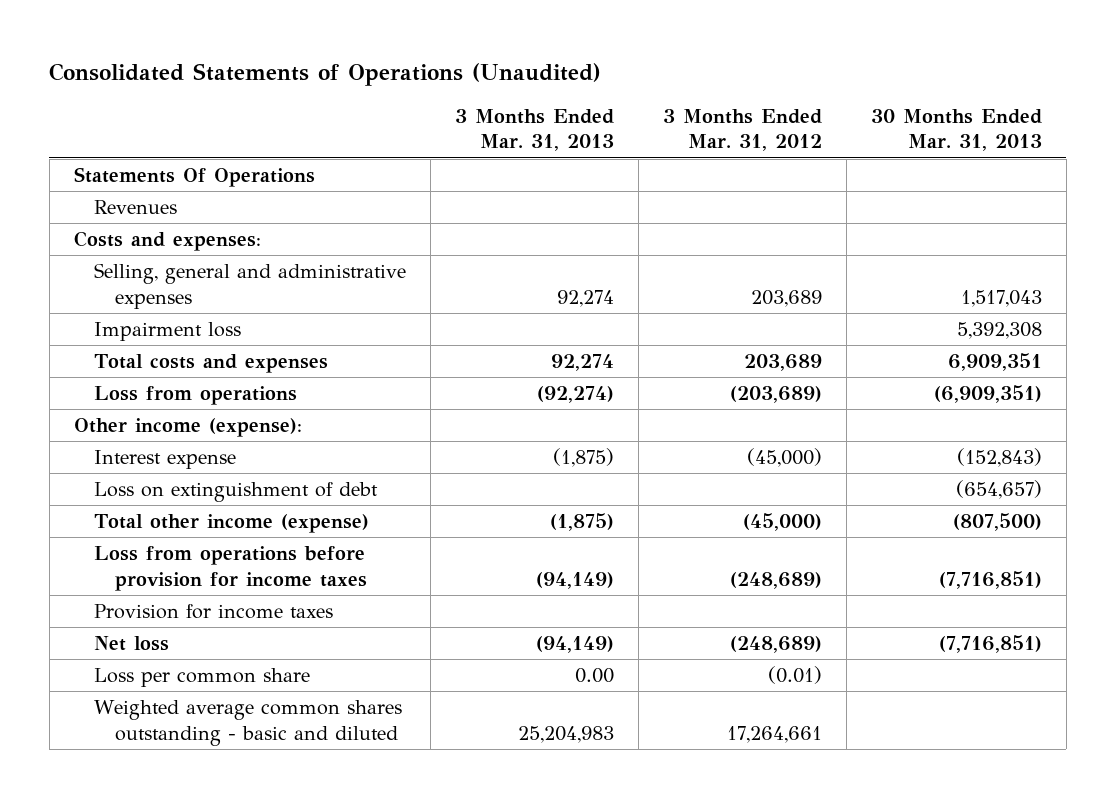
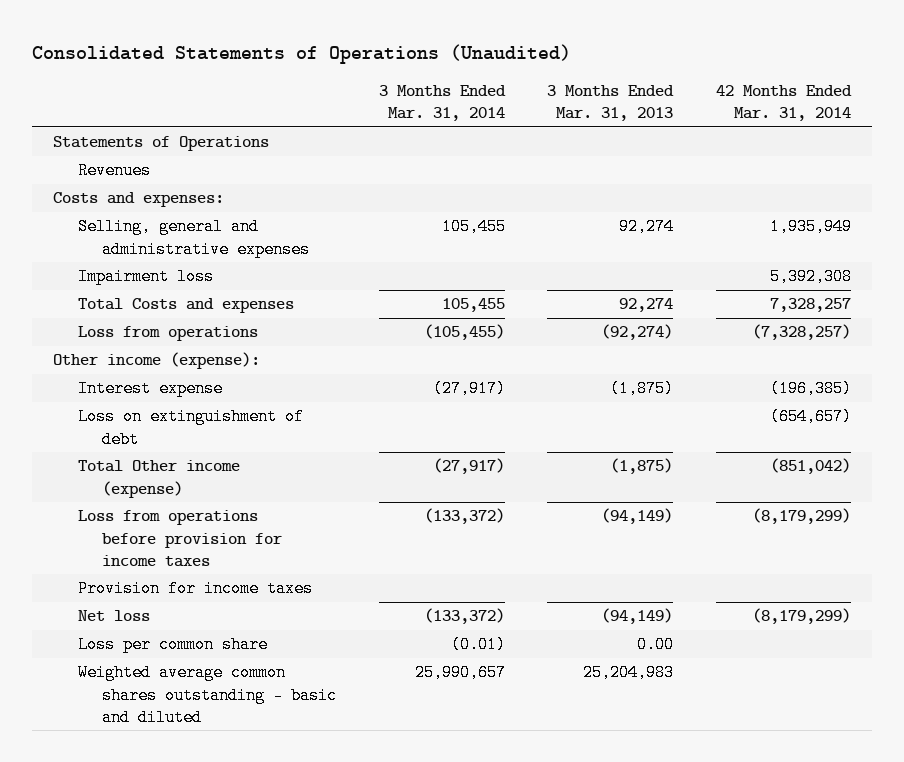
[662,108,822,152] 3 Months Ended Mar. 31, 2012 -> none
[870,108,1042,152] 30 Months Ended Mar. 31, 2013 -> none
none -> [378,85,506,122] 3 Months Ended Mar. 31, 2014
none -> [716,85,853,122] 42 Months Ended Mar. 31, 2014
[73,166,315,187] Statements Of Operations -> [52,136,269,152] Statements of Operations
[94,353,329,373] Total costs and expenses -> [77,298,294,314] Total Costs and expenses
[94,513,370,533] Total other income (expense) -> [77,460,240,498] Total Other income (expense)

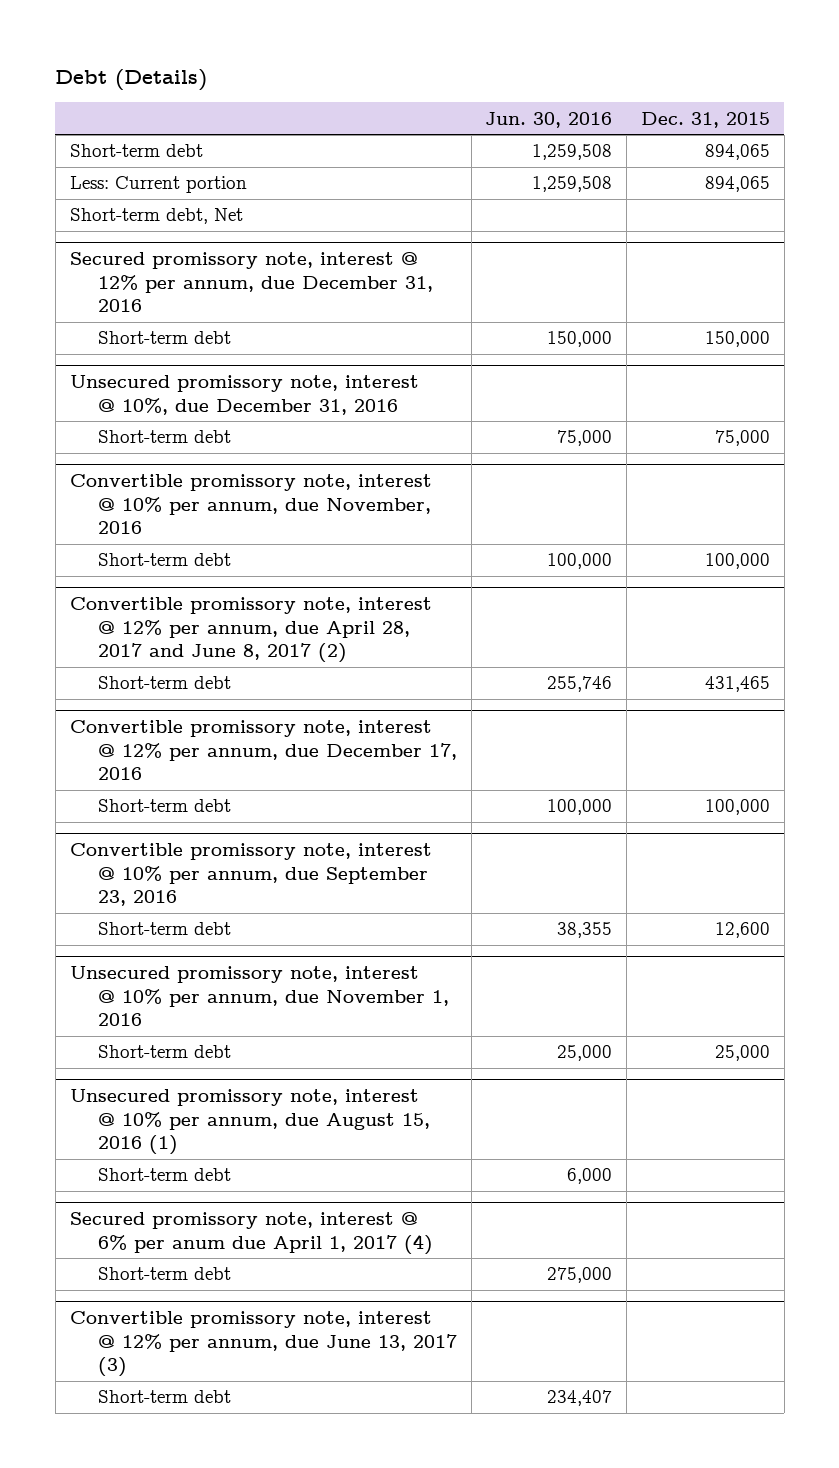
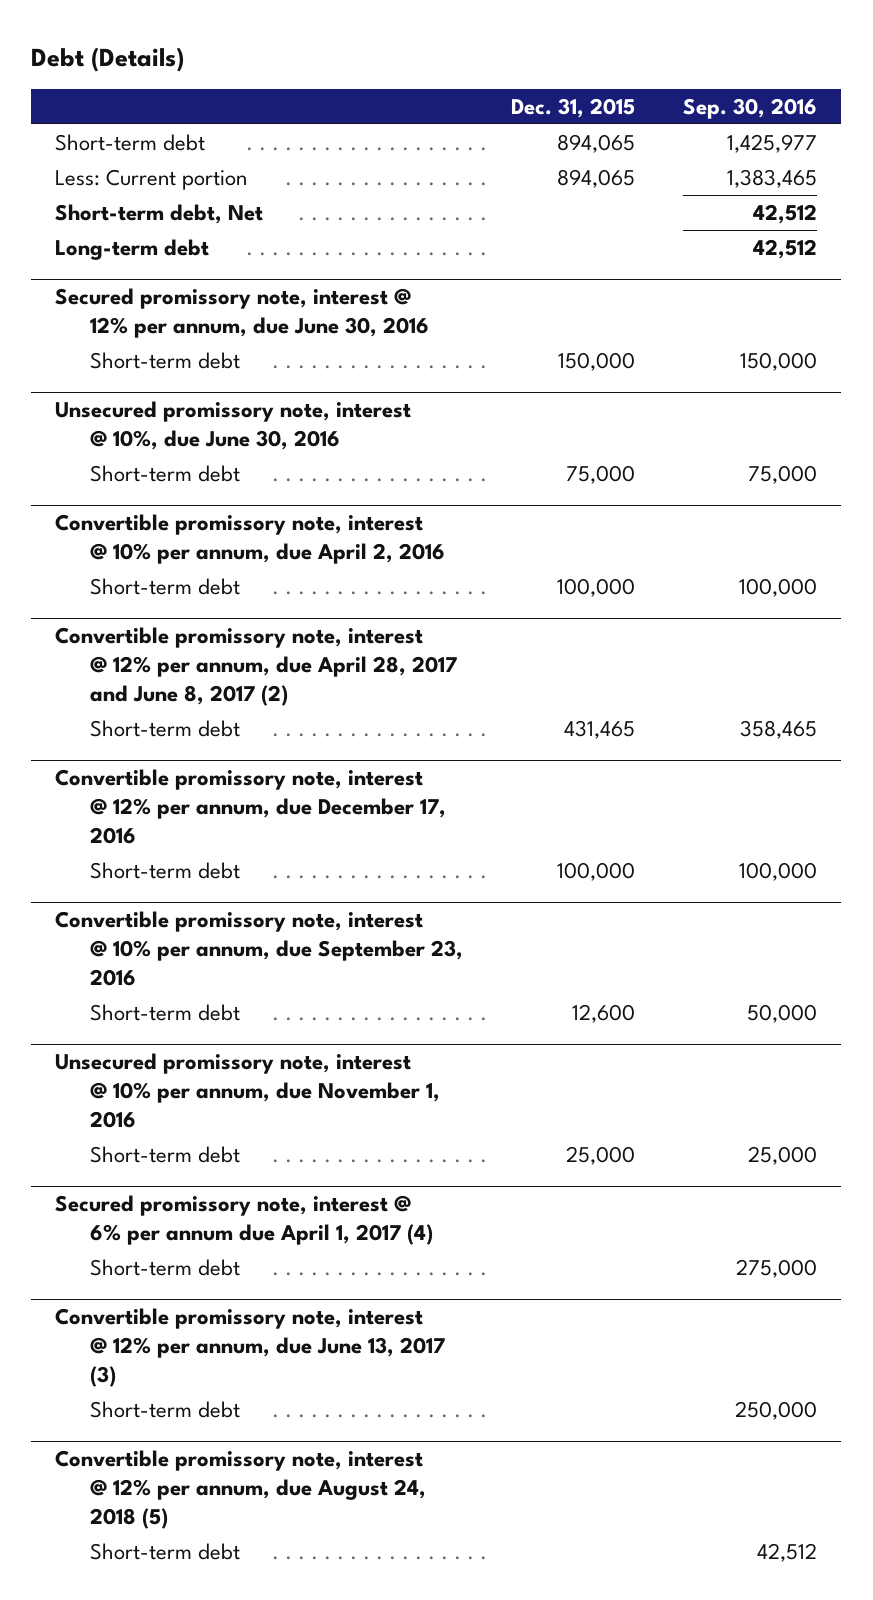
[485,111,613,128] Jun. 30, 2016 -> none
none -> [683,97,818,119] Sep. 30, 2016
none -> [55,238,210,260] Long-term debt
[69,252,433,313] Secured promissory note, interest @ 12% per annum, due December 31, 2016 -> [55,288,430,339] Secured promissory note, interest @ 12% per annum, due June 30, 2016
[69,375,419,415] Unsecured promissory note, interest @ 10%, due December 31, 2016 -> [55,401,412,451] Unsecured promissory note, interest @ 10%, due June 30, 2016
[69,474,432,535] Convertible promissory note, interest @ 10% per annum, due November, 2016 -> [55,514,446,565] Convertible promissory note, interest @ 10% per annum, due April 2, 2016
[69,1089,430,1156] Unsecured promissory note, interest @ 10% per annum, due August 15, 2016 (1) -> none
[97,1168,231,1182] Short-term debt -> none
[69,1212,433,1255] Secured promissory note, interest @ 6% per anum due April 1, 2017 (4) -> [55,1195,434,1246] Secured promissory note, interest @ 6% per annum due April 1, 2017 (4)
none -> [55,1450,427,1530] Convertible promissory note, interest @ 12% per annum, due August 24, 2018 (5)
none -> [90,1542,241,1560] Short-term debt

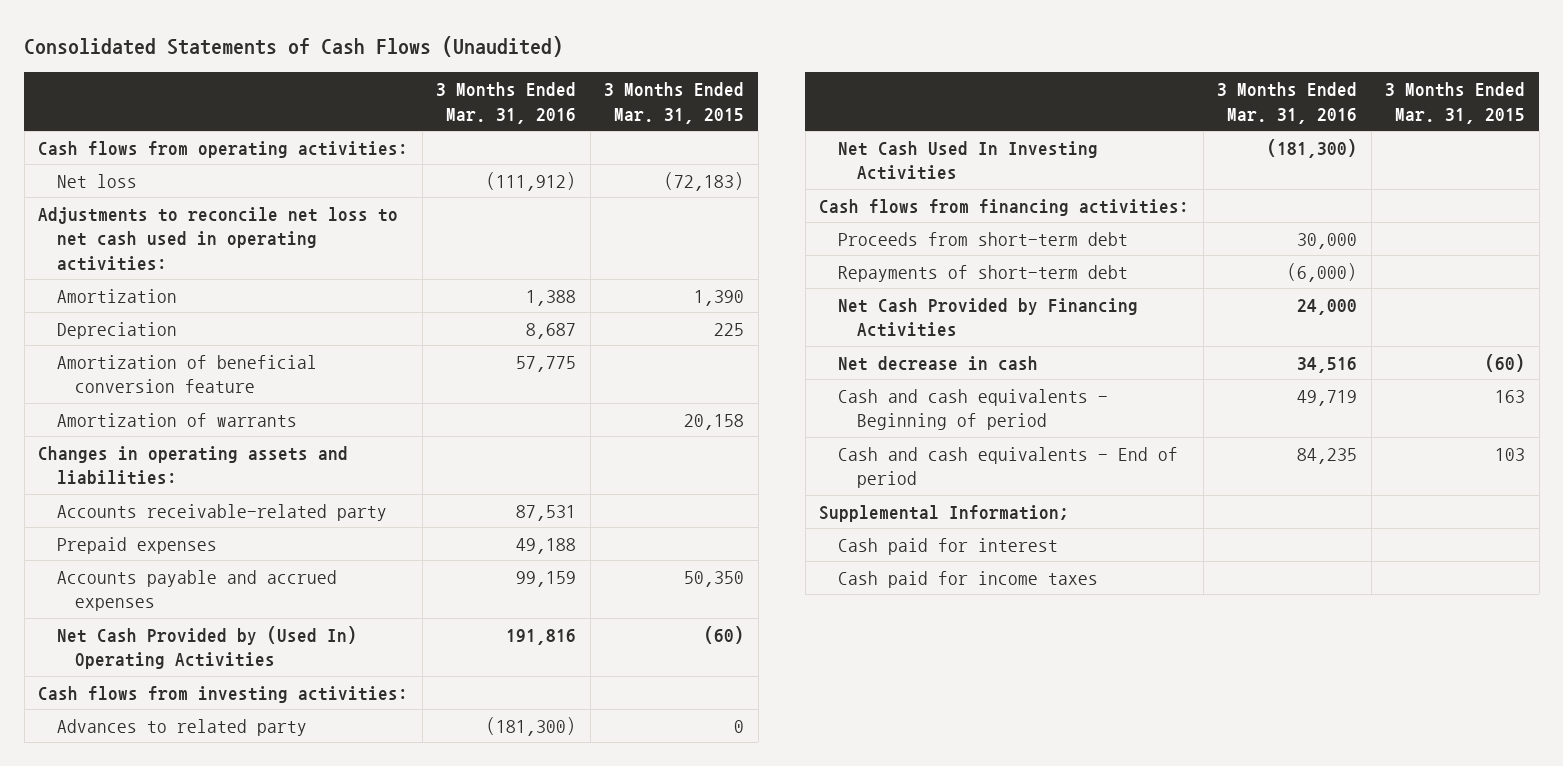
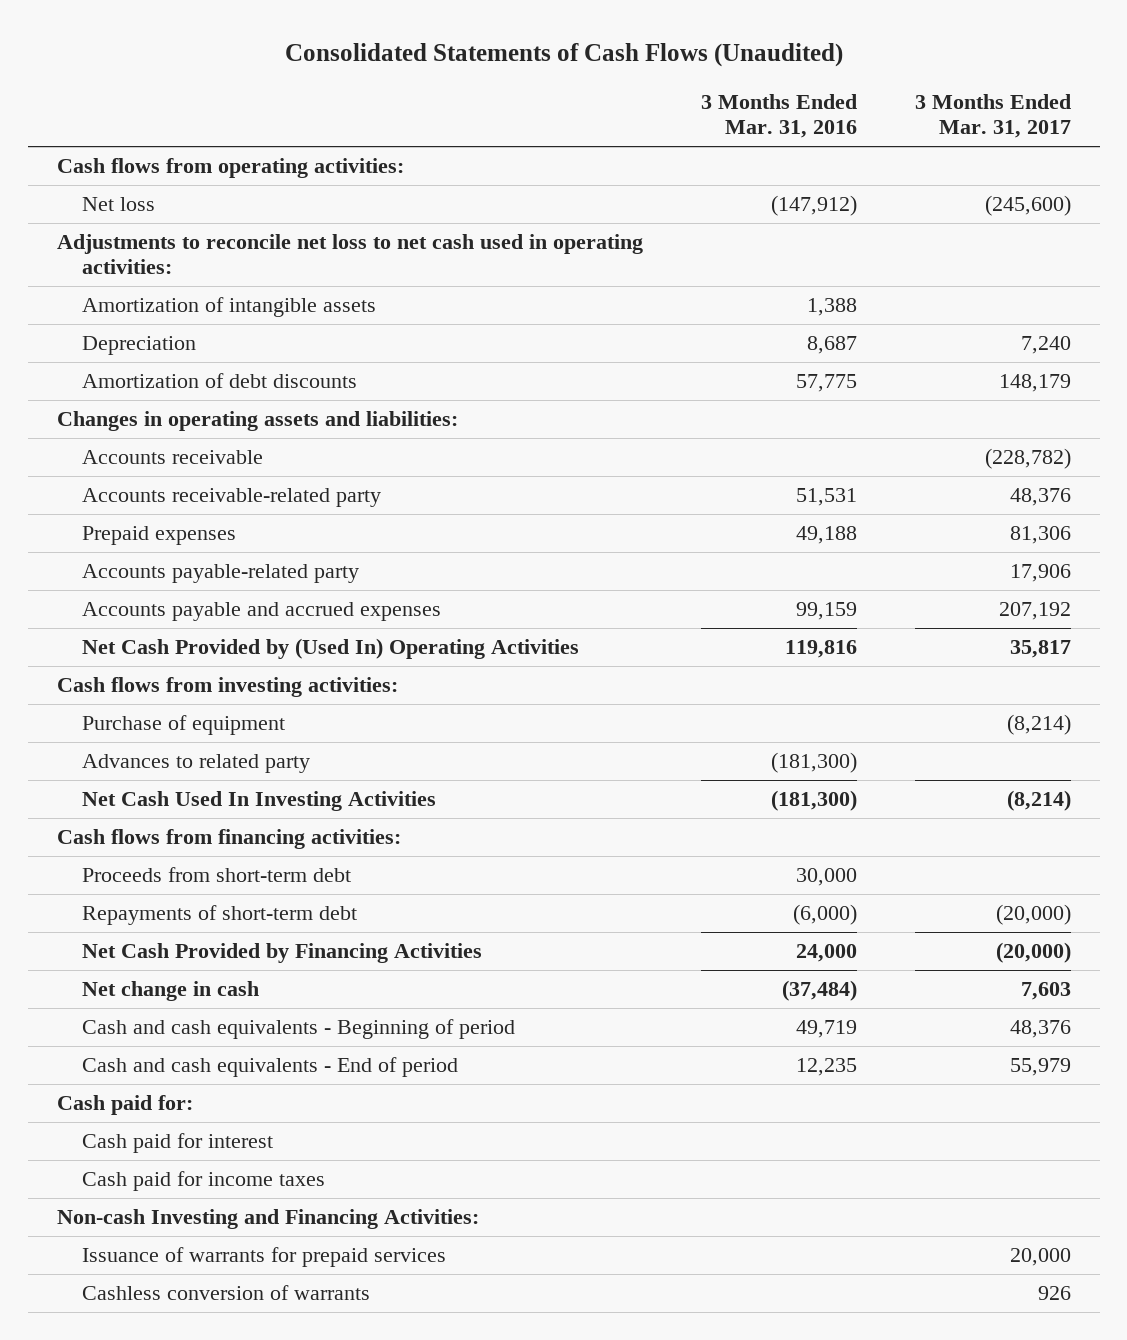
[604,82,745,124] 3 Months Ended Mar. 31, 2015 -> none
none -> [914,94,1071,139] 3 Months Ended Mar. 31, 2017
[486,171,577,191] (111,912) -> [770,195,857,217] (147,912)
[56,288,177,303] Amortization -> [81,297,376,318] Amortization of intangible assets
[56,412,297,427] Amortization of warrants -> none
[56,354,317,394] Amortization of beneficial conversion feature -> [81,373,357,389] Amortization of debt discounts
none -> [81,450,263,465] Accounts receivable
[516,504,577,521] 87,531 -> [795,488,857,507] 51,531
none -> [81,564,359,584] Accounts payable-related party
[506,628,577,645] 191,816 -> [784,640,857,659] 119,816
none -> [81,715,285,736] Purchase of equipment
[838,355,1039,371] Net decrease in cash -> [81,981,259,1002] Net change in cash
[1297,356,1358,373] 34,516 -> [781,980,857,1002] (37,484)
[819,504,1070,522] Supplemental Information; -> none
[1297,447,1358,464] 84,235 -> [795,1058,857,1077] 12,235
none -> [56,1095,193,1116] Cash paid for:
none -> [56,1209,479,1230] Non-cash Investing and Financing Activities:
none -> [81,1247,446,1268] Issuance of warrants for prepaid services
none -> [81,1285,370,1301] Cashless conversion of warrants

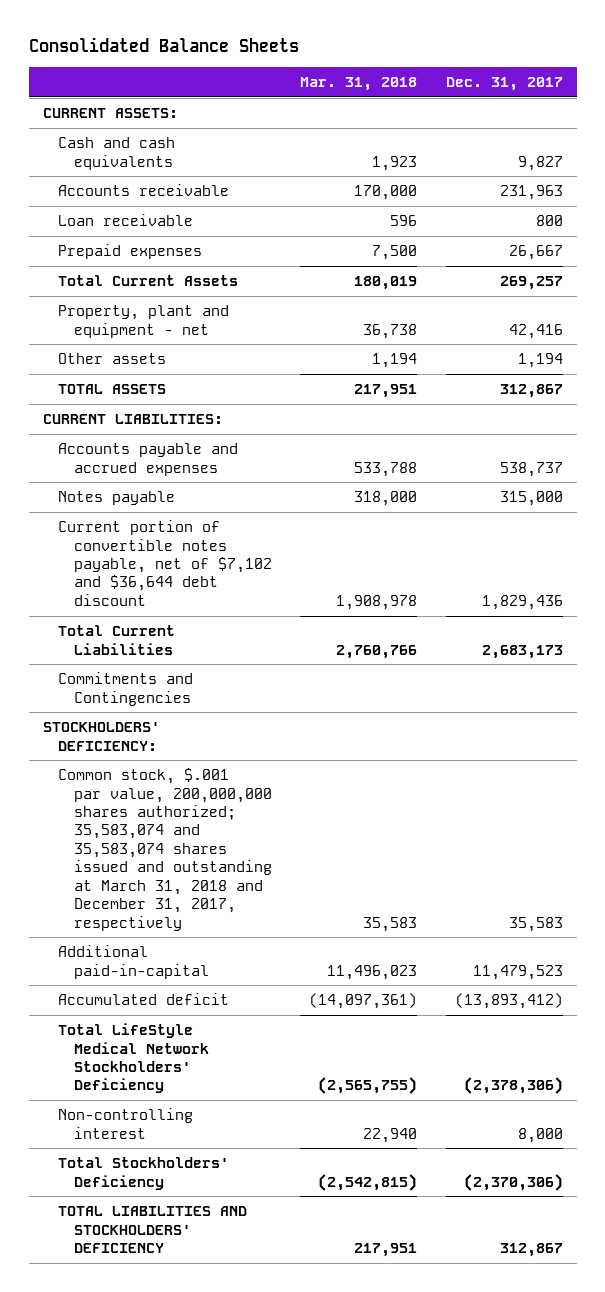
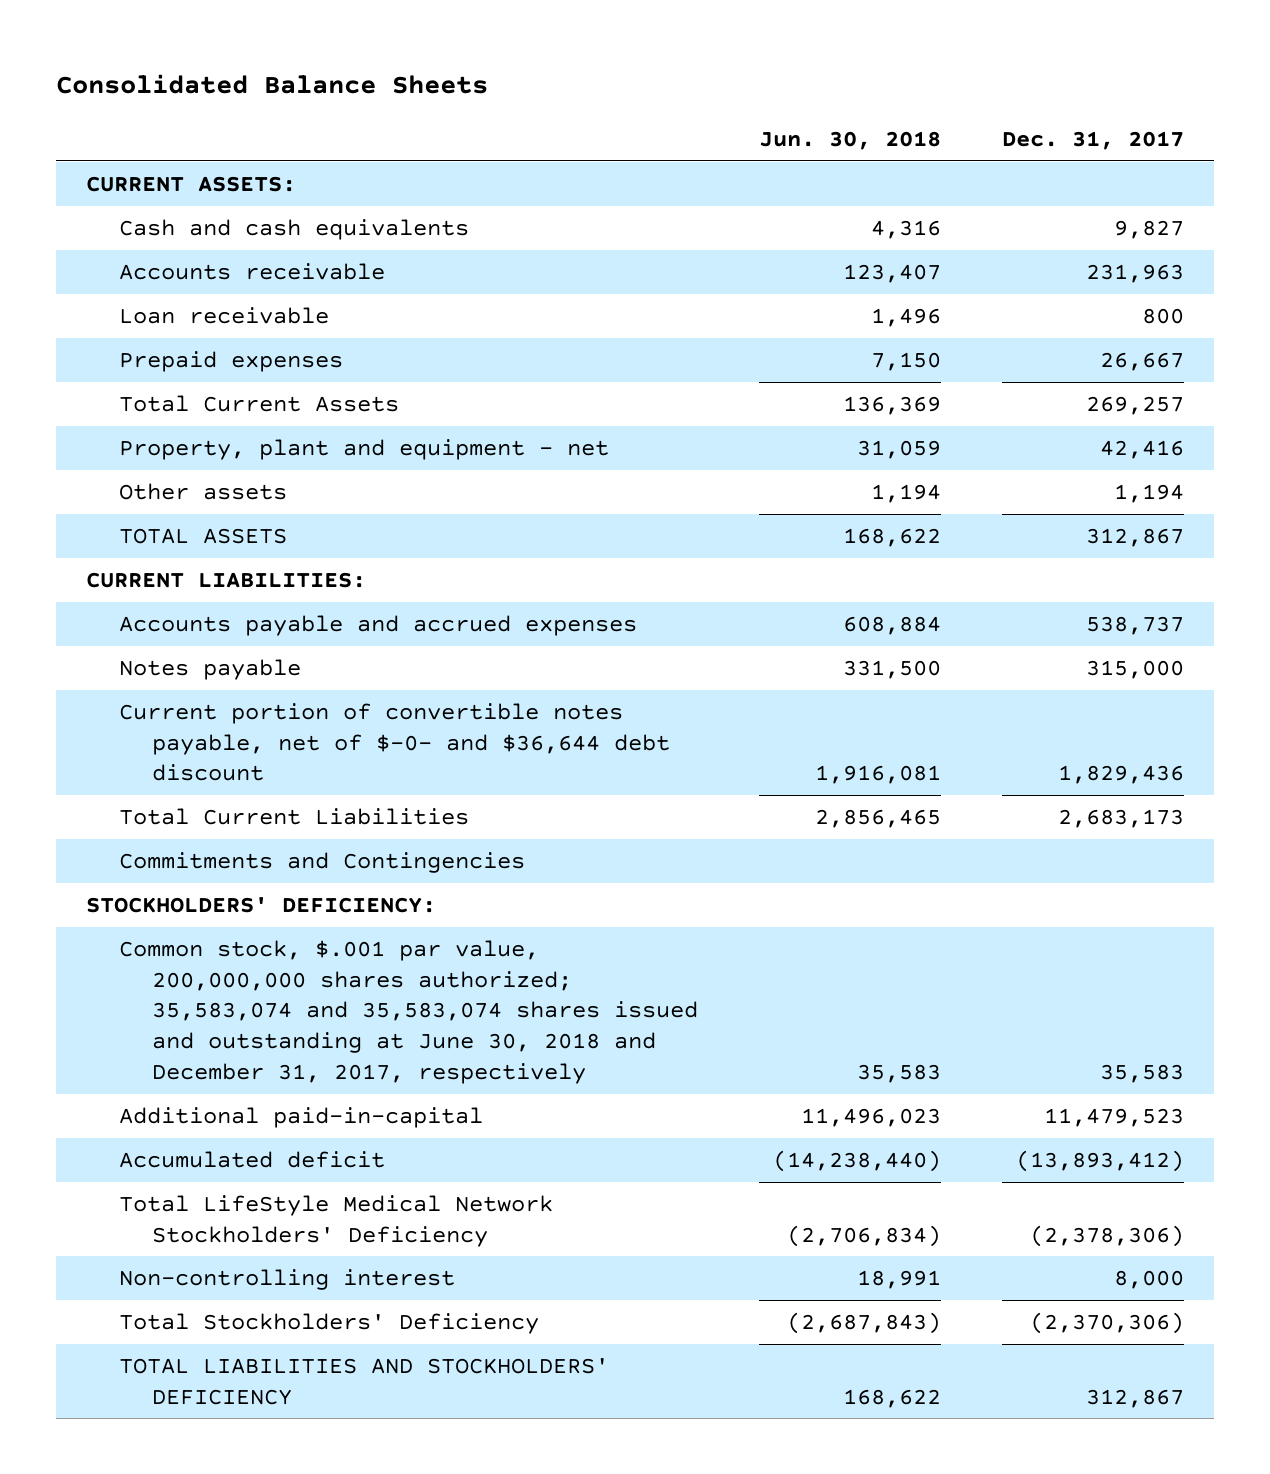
[300,77,418,92] Mar. 31, 2018 -> none
none -> [759,131,942,151] Jun. 30, 2018
[58,520,272,606] Current portion of convertible notes payable, net of $7,102 and $36,644 debt discount -> [119,702,671,782] Current portion of convertible notes payable, net of $-0- and $36,644 debt discount
[58,768,272,931] Common stock, $.001 par value, 200,000,000 shares authorized; 35,583,074 and 35,583,074 shares issued and outstanding at March 31, 2018 and December 31, 2017, respectively -> [119,939,699,1084] Common stock, $.001 par value, 200,000,000 shares authorized; 35,583,074 and 35,583,074 shares issued and outstanding at June 30, 2018 and December 31, 2017, respectively

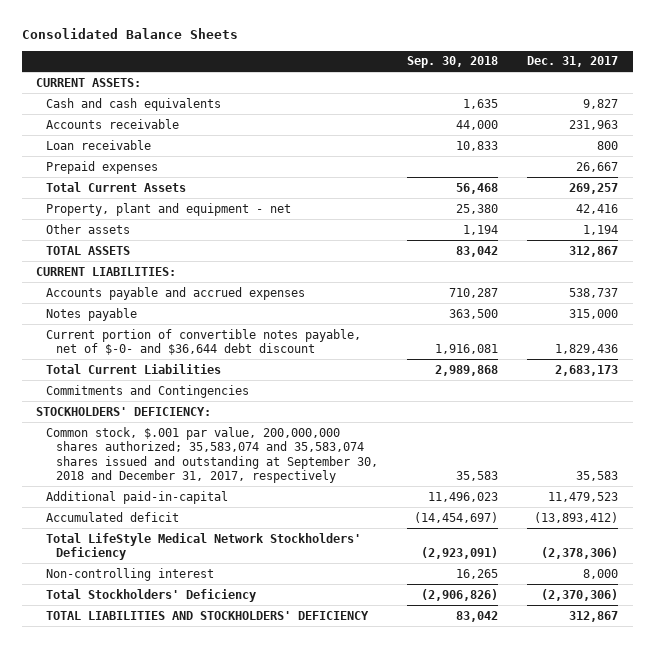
[759,131,942,151] Jun. 30, 2018 -> none
none -> [406,56,498,69] Sep. 30, 2018
[119,939,699,1084] Common stock, $.001 par value, 200,000,000 shares authorized; 35,583,074 and 35,583,074 shares issued and outstanding at June 30, 2018 and December 31, 2017, respectively -> [45,426,378,483] Common stock, $.001 par value, 200,000,000 shares authorized; 35,583,074 and 35,583,074 shares issued and outstanding at September 30, 2018 and December 31, 2017, respectively

